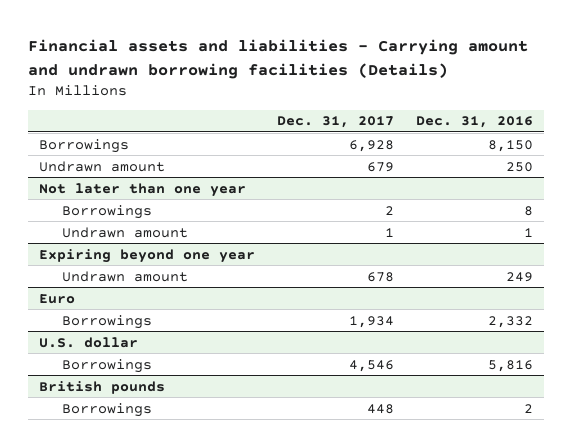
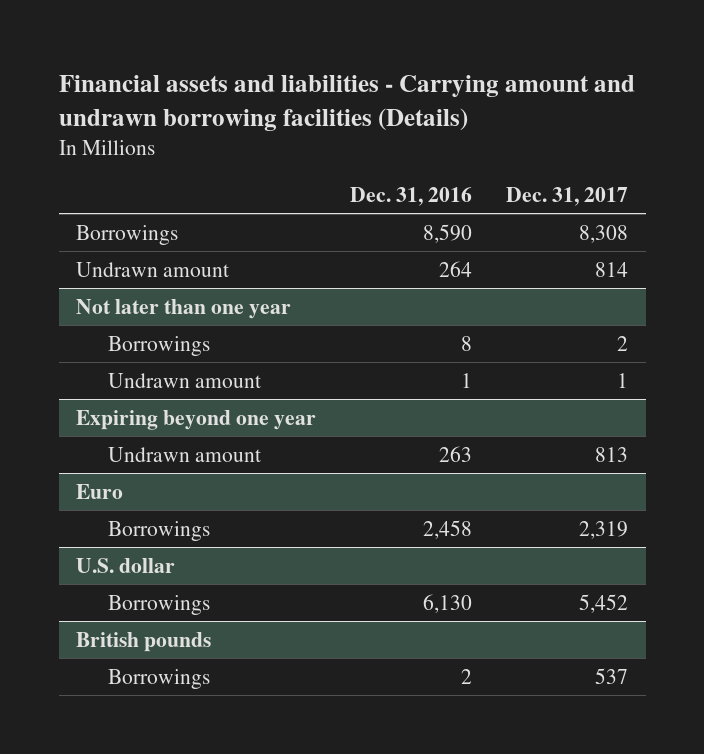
[349,139,395,152] 6,928 -> [579,224,629,243] 8,308
[488,139,534,152] 8,150 -> [423,223,473,243] 8,590
[367,161,395,172] 679 -> [595,261,629,277] 814
[506,161,534,172] 250 -> [439,260,473,277] 264
[367,271,395,282] 678 -> [595,446,629,462] 813
[506,271,534,282] 249 -> [439,445,473,462] 263
[349,315,395,328] 1,934 -> [579,520,629,539] 2,319
[488,315,534,328] 2,332 -> [423,519,473,539] 2,458
[349,359,395,372] 4,546 -> [579,593,629,613] 5,452
[488,359,534,372] 5,816 -> [423,593,473,613] 6,130
[367,403,395,414] 448 -> [595,667,629,684] 537

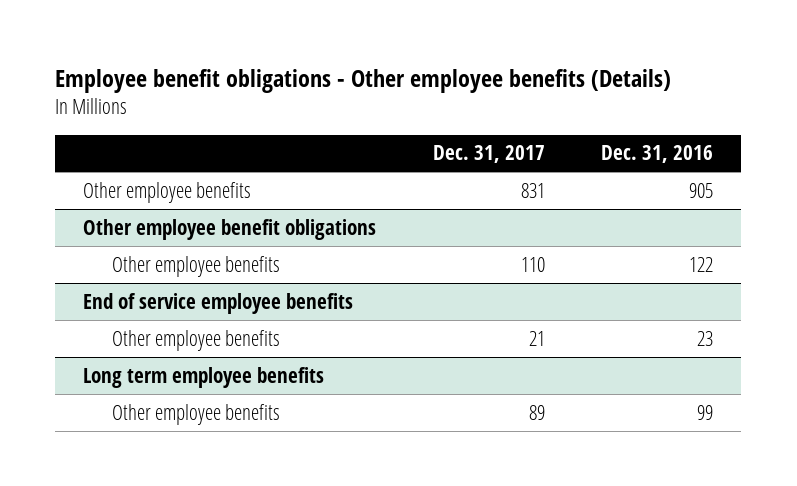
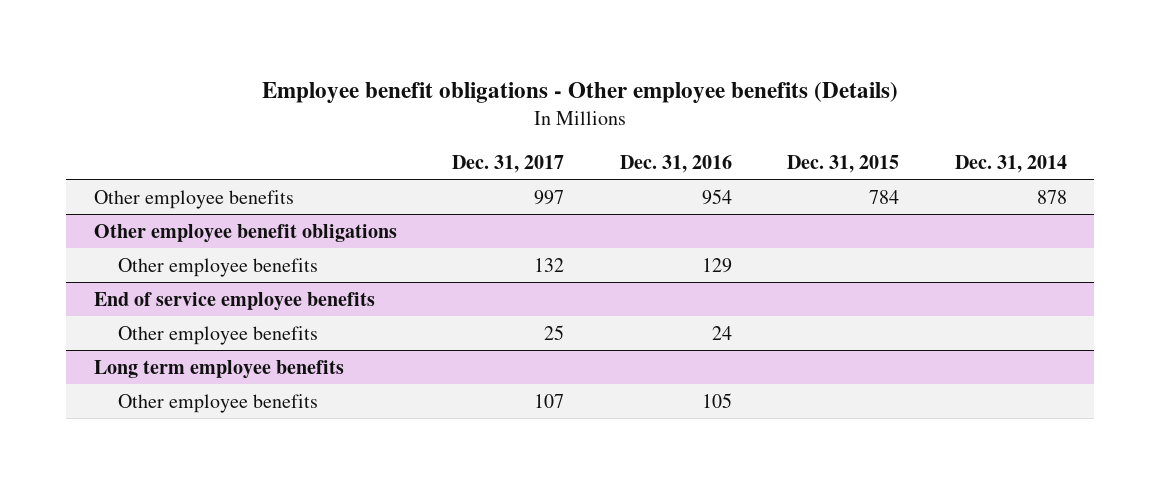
none -> [787,154,900,173] Dec. 31, 2015
none -> [954,154,1067,173] Dec. 31, 2014
[520,182,545,198] 831 -> [534,189,565,205] 997
[689,182,714,198] 905 -> [701,188,732,205] 954
[520,256,545,272] 110 -> [534,257,565,272] 132
[689,256,714,272] 122 -> [701,257,732,273] 129
[528,330,545,346] 21 -> [544,324,565,340] 25
[697,330,714,346] 23 -> [711,325,732,340] 24
[528,404,545,420] 89 -> [534,393,565,408] 107
[697,404,714,420] 99 -> [701,392,732,408] 105

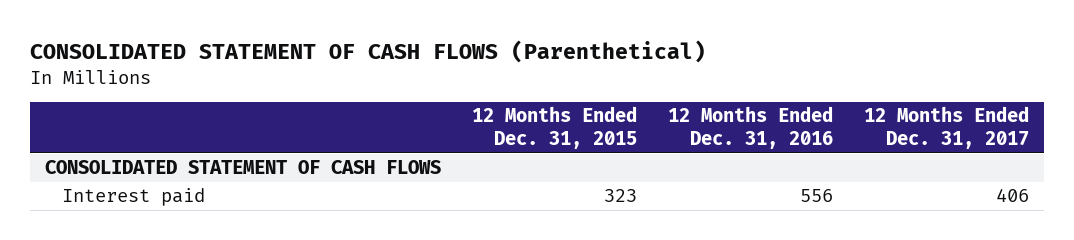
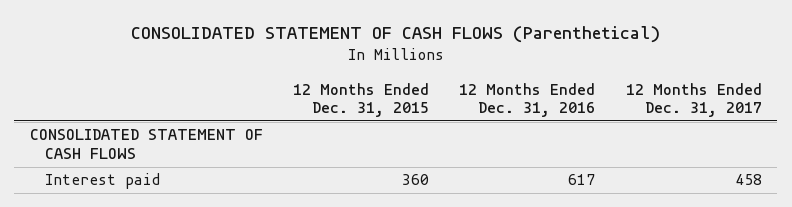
[604,189,638,203] 323 -> [402,174,430,186] 360
[800,189,834,203] 556 -> [568,174,596,186] 617
[996,188,1030,203] 406 -> [734,174,762,186] 458

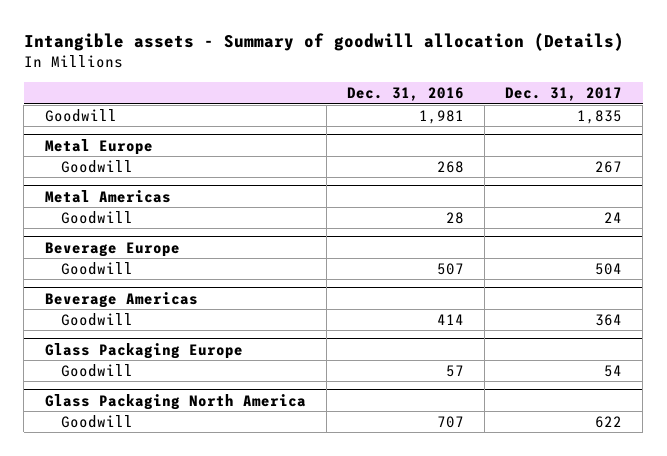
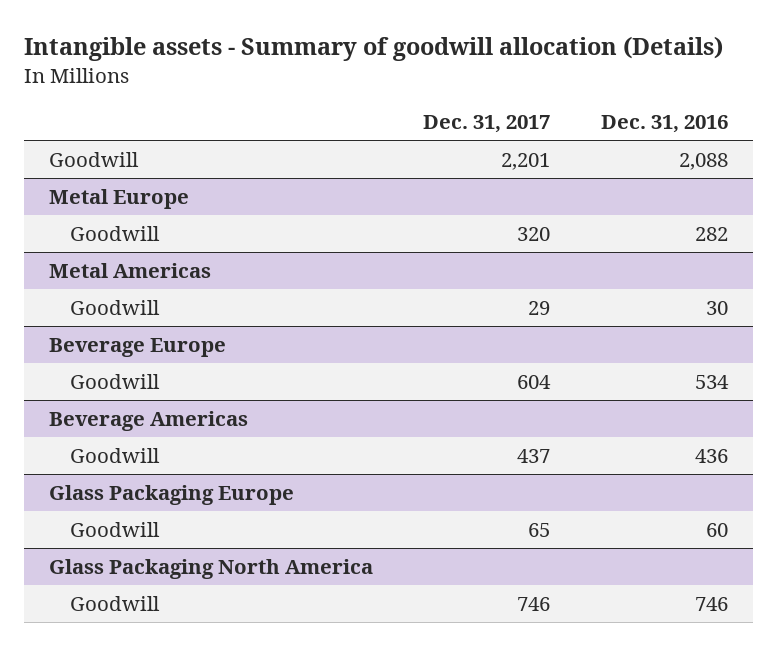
[418,109,464,124] 1,981 -> [678,152,728,170] 2,088
[577,109,623,124] 1,835 -> [501,152,551,170] 2,201
[436,160,464,173] 268 -> [694,226,728,241] 282
[595,160,623,173] 267 -> [517,226,551,241] 320
[445,211,464,224] 28 -> [705,300,728,315] 30
[604,211,623,223] 24 -> [528,300,551,315] 29
[436,262,464,275] 507 -> [694,374,729,389] 534
[595,262,623,275] 504 -> [517,374,552,389] 604
[436,313,464,325] 414 -> [694,448,728,463] 436
[595,313,623,326] 364 -> [517,448,551,463] 437
[445,364,464,377] 57 -> [705,522,728,537] 60
[604,364,623,377] 54 -> [528,522,551,537] 65
[436,415,464,428] 707 -> [694,596,728,611] 746
[595,415,623,428] 622 -> [517,596,551,611] 746

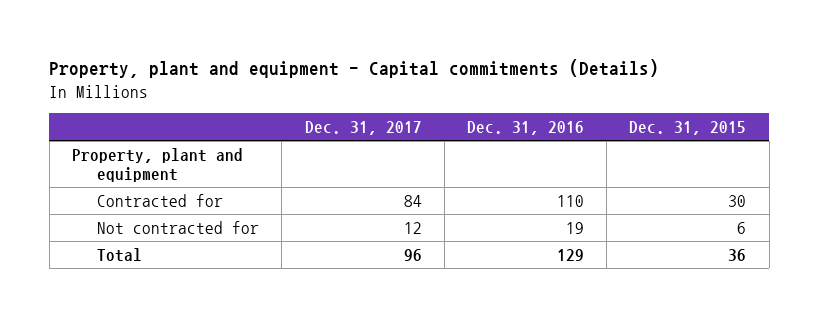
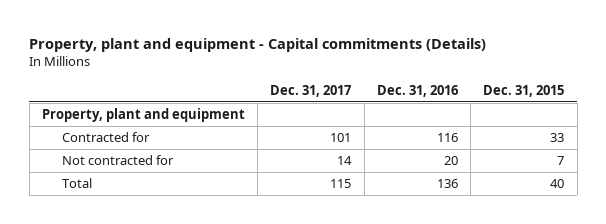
[403,194,422,207] 84 -> [330,132,352,142] 101
[557,194,585,207] 110 -> [436,132,458,142] 116
[728,194,747,207] 30 -> [550,132,565,142] 33
[403,221,422,234] 12 -> [337,155,353,165] 14
[566,221,585,234] 19 -> [443,155,458,165] 20
[737,221,747,234] 6 -> [557,155,565,165] 7
[403,248,422,261] 96 -> [330,178,352,188] 115
[557,248,585,261] 129 -> [436,178,458,188] 136
[728,248,747,261] 36 -> [550,178,565,188] 40

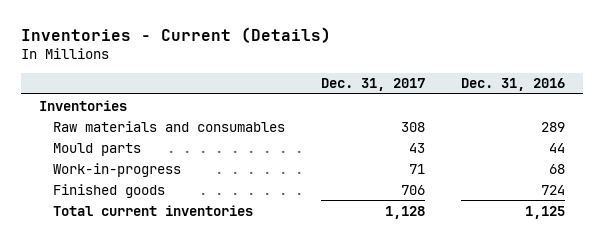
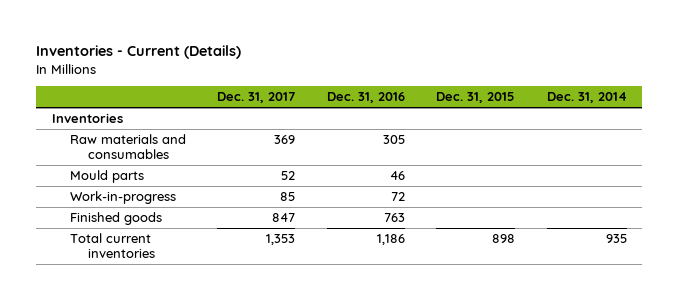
none -> [436,92,516,104] Dec. 31, 2015
none -> [546,92,627,104] Dec. 31, 2014
[400,121,425,132] 308 -> [274,134,296,144] 369
[540,121,565,132] 289 -> [382,134,405,144] 305
[408,142,425,153] 43 -> [281,170,296,180] 52
[548,142,565,153] 44 -> [389,170,405,180] 46
[408,163,425,174] 71 -> [280,191,296,201] 85
[548,163,565,174] 68 -> [390,191,405,201] 72
[400,184,425,195] 706 -> [272,212,296,222] 847
[540,184,565,195] 724 -> [383,212,405,222] 763
[384,205,425,219] 1,128 -> [266,233,296,245] 1,353
[524,205,565,219] 1,125 -> [376,233,405,245] 1,186

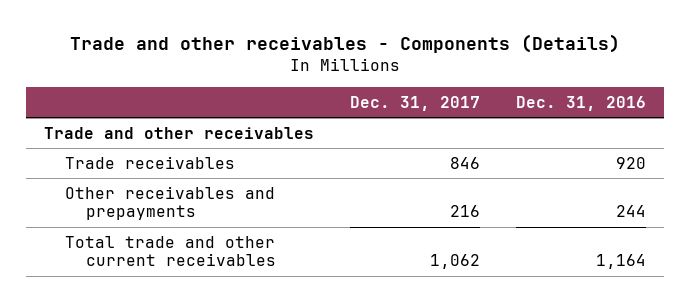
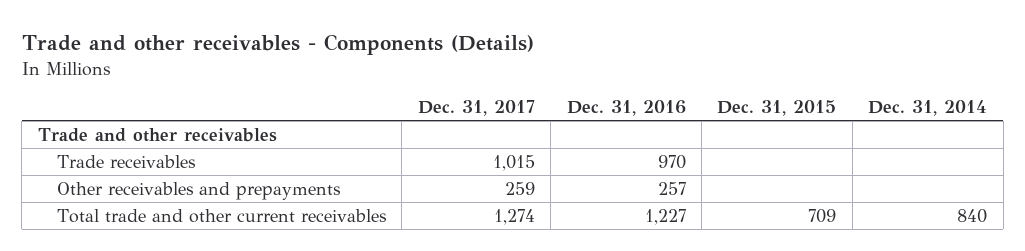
none -> [717,99,837,116] Dec. 31, 2015
none -> [868,99,988,116] Dec. 31, 2014
[449,156,480,169] 846 -> [492,154,535,171] 1,015
[615,156,646,169] 920 -> [657,154,686,169] 970
[449,205,480,218] 216 -> [504,181,535,195] 259
[615,205,646,218] 244 -> [657,181,686,195] 257
[429,254,480,270] 1,062 -> [493,208,535,225] 1,274
[595,254,646,270] 1,164 -> [644,208,686,225] 1,227

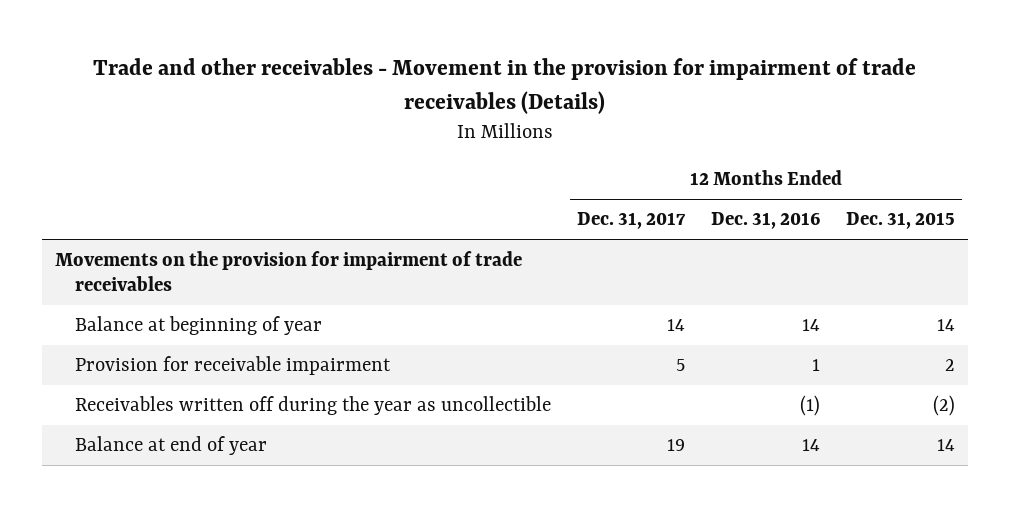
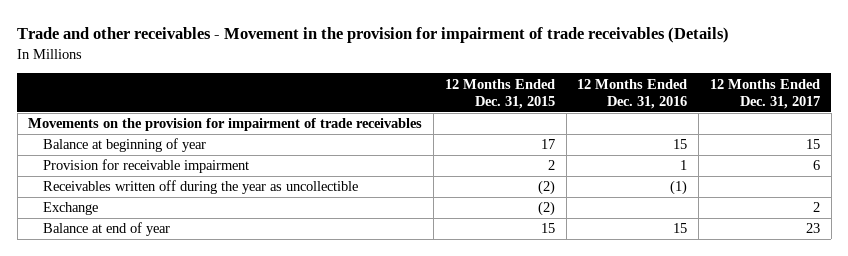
[666,319,685,332] 14 -> [806,139,821,150] 15
[801,319,820,332] 14 -> [673,139,688,150] 15
[936,319,955,332] 14 -> [540,139,555,150] 17
[675,359,685,372] 5 -> [813,160,821,171] 6
none -> [42,202,98,216] Exchange
[666,439,685,452] 19 -> [806,223,821,234] 23
[801,439,820,452] 14 -> [673,223,688,234] 15
[936,439,955,452] 14 -> [540,223,555,234] 15

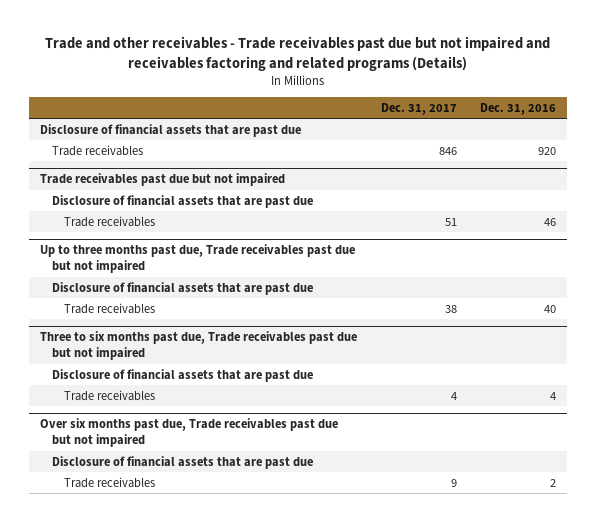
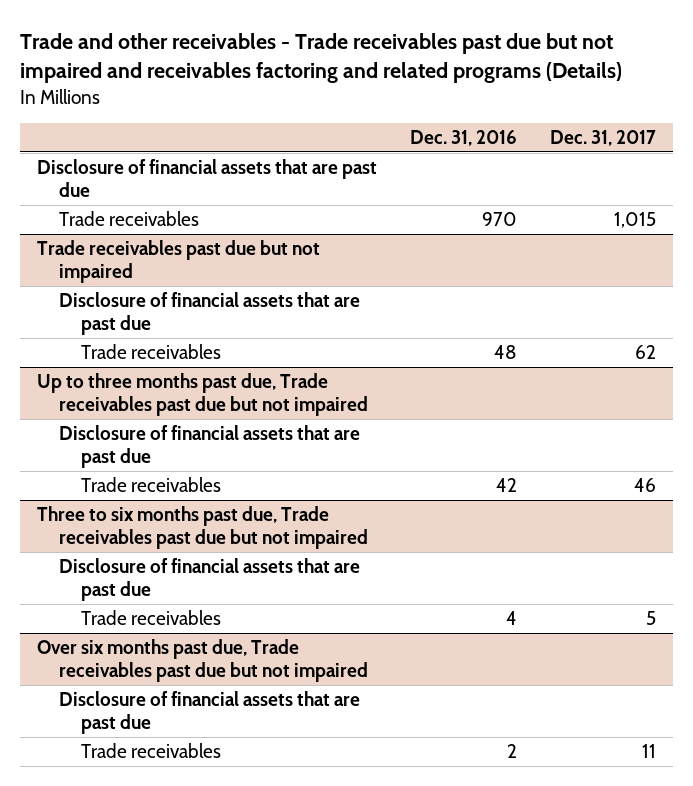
[438,146,457,155] 846 -> [614,212,657,229] 1,015
[537,146,556,155] 920 -> [481,212,517,227] 970
[444,217,457,226] 51 -> [635,345,657,360] 62
[543,217,556,226] 46 -> [493,345,517,360] 48
[444,304,457,313] 38 -> [634,478,657,493] 46
[543,304,556,313] 40 -> [495,478,517,493] 42
[450,391,457,400] 4 -> [646,611,657,626] 5
[450,478,457,487] 9 -> [642,744,657,759] 11

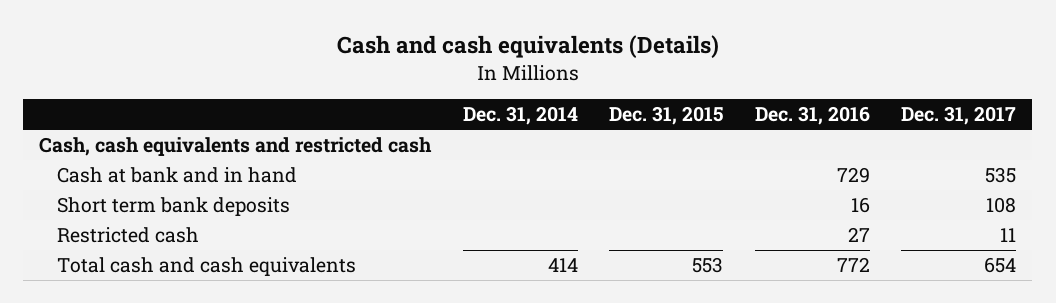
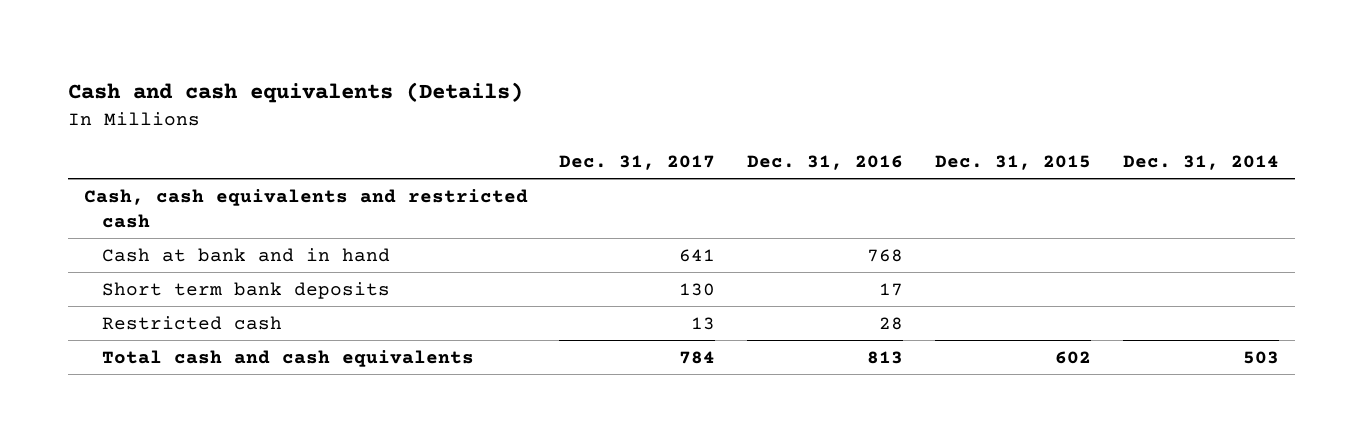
[836,167,870,184] 729 -> [867,248,904,262] 768
[985,167,1017,184] 535 -> [679,248,716,262] 641
[850,197,870,214] 16 -> [879,282,904,296] 17
[986,197,1017,214] 108 -> [679,282,716,296] 130
[847,227,870,243] 27 -> [879,316,904,330] 28
[1000,228,1017,243] 11 -> [691,316,716,330] 13
[547,258,578,273] 414 -> [1242,350,1279,364] 503
[692,257,724,274] 553 -> [1055,350,1092,364] 602
[836,257,870,273] 772 -> [867,350,904,364] 813
[984,257,1017,274] 654 -> [679,350,716,364] 784

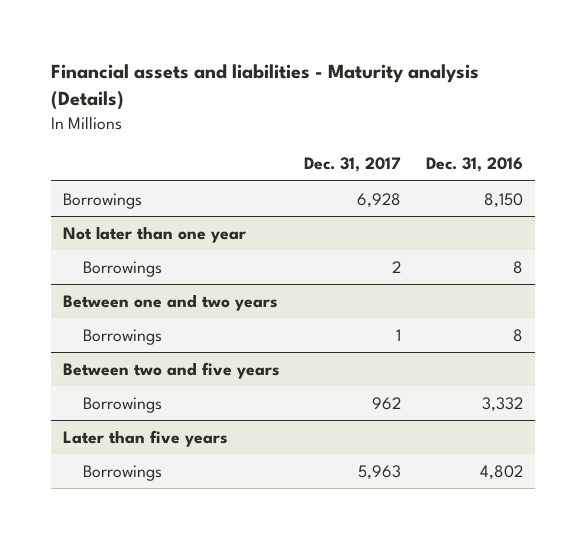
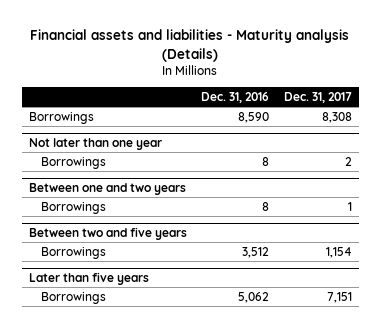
[357,192,402,208] 6,928 -> [321,111,352,123] 8,308
[483,192,523,208] 8,150 -> [238,111,270,123] 8,590
[372,396,402,410] 962 -> [325,246,352,258] 1,154
[481,396,523,412] 3,332 -> [242,246,270,258] 3,512
[358,464,402,480] 5,963 -> [326,291,352,303] 7,151
[479,464,523,480] 4,802 -> [238,291,270,303] 5,062

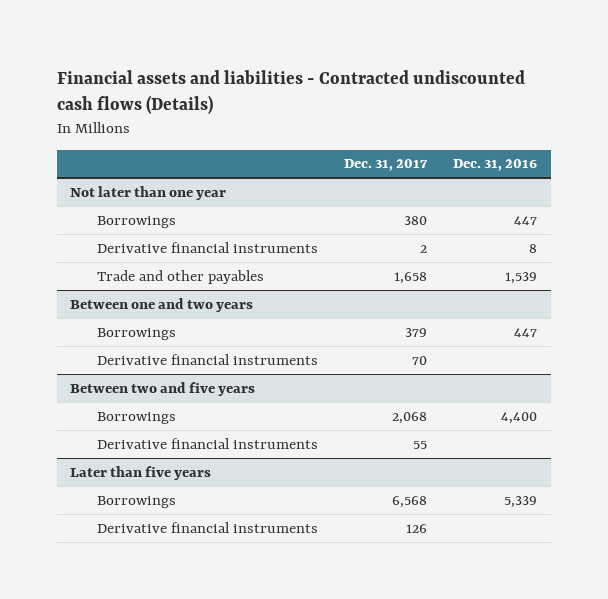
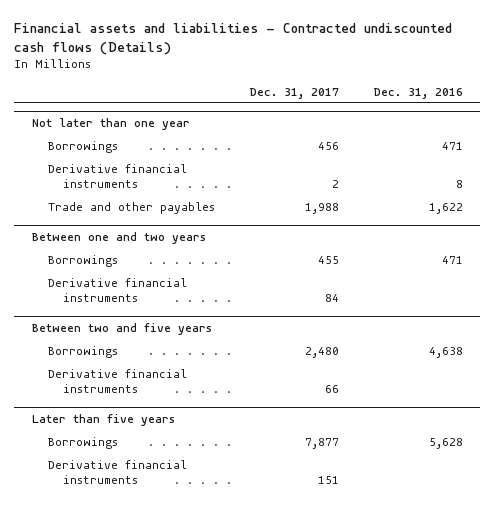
[404,215,428,225] 380 -> [317,141,339,150] 456
[514,215,538,225] 447 -> [441,141,463,150] 471
[394,271,428,284] 1,658 -> [304,202,339,214] 1,988
[505,271,538,284] 1,539 -> [428,202,463,214] 1,622
[405,327,428,337] 379 -> [317,255,339,264] 455
[514,327,538,337] 447 -> [441,255,463,264] 471
[412,355,428,365] 70 -> [324,293,339,302] 84
[392,411,428,424] 2,068 -> [304,346,339,358] 2,480
[501,411,538,424] 4,400 -> [428,346,463,358] 4,638
[413,440,428,449] 55 -> [324,384,339,393] 66
[392,495,428,508] 6,568 -> [304,437,339,449] 7,877
[504,495,538,508] 5,339 -> [428,437,463,449] 5,628
[406,523,428,533] 126 -> [317,475,339,484] 151

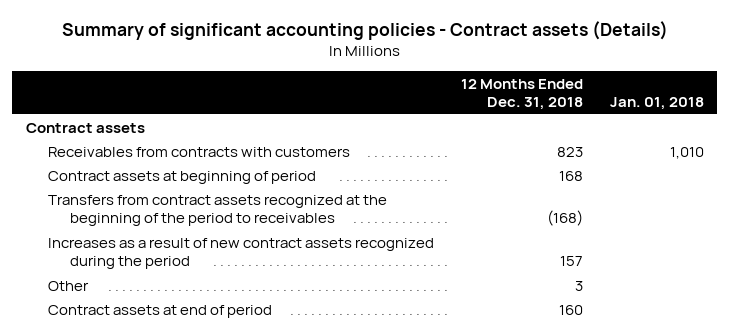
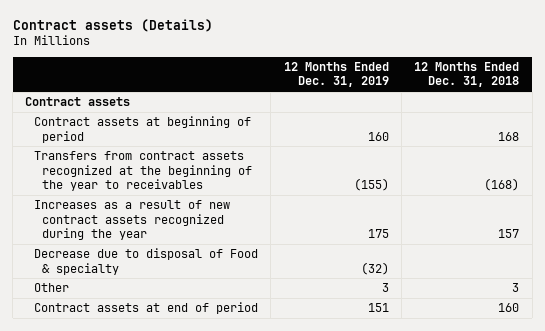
[61,20,668,40] Summary of significant accounting policies - Contract assets (Details) -> [12,19,213,33] Contract assets (Details)
[609,97,704,111] Jan. 01, 2018 -> none
none -> [283,61,389,88] 12 Months Ended Dec. 31, 2019
[48,146,351,157] Receivables from contracts with customers -> none
[48,194,388,227] Transfers from contract assets recognized at the beginning of the period to receivables -> [33,151,253,191] Transfers from contract assets recognized at the beginning of the year to receivables
[48,237,435,270] Increases as a result of new contract assets recognized during the period -> [33,200,230,240] Increases as a result of new contract assets recognized during the year
none -> [33,248,258,275] Decrease due to disposal of Food & specialty

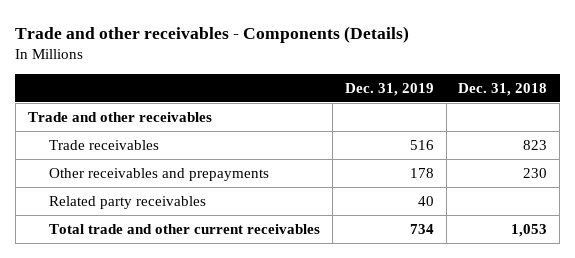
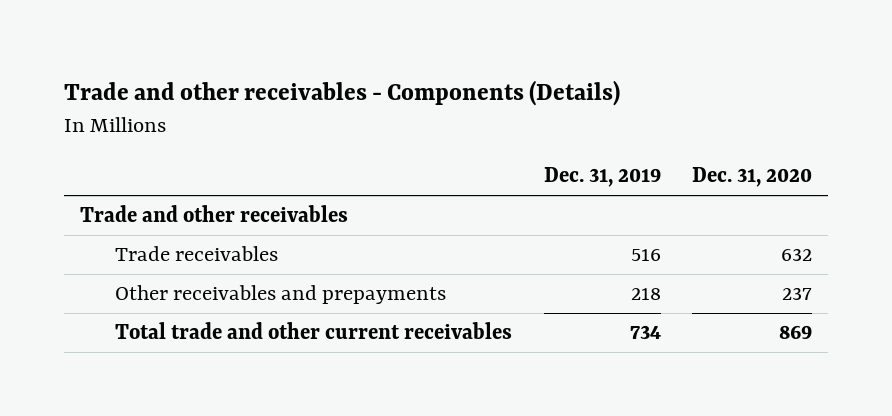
[458,82,548,96] Dec. 31, 2018 -> none
none -> [692,167,813,188] Dec. 31, 2020
[48,195,206,209] Related party receivables -> none
[409,167,434,178] 178 -> [630,288,661,301] 218

